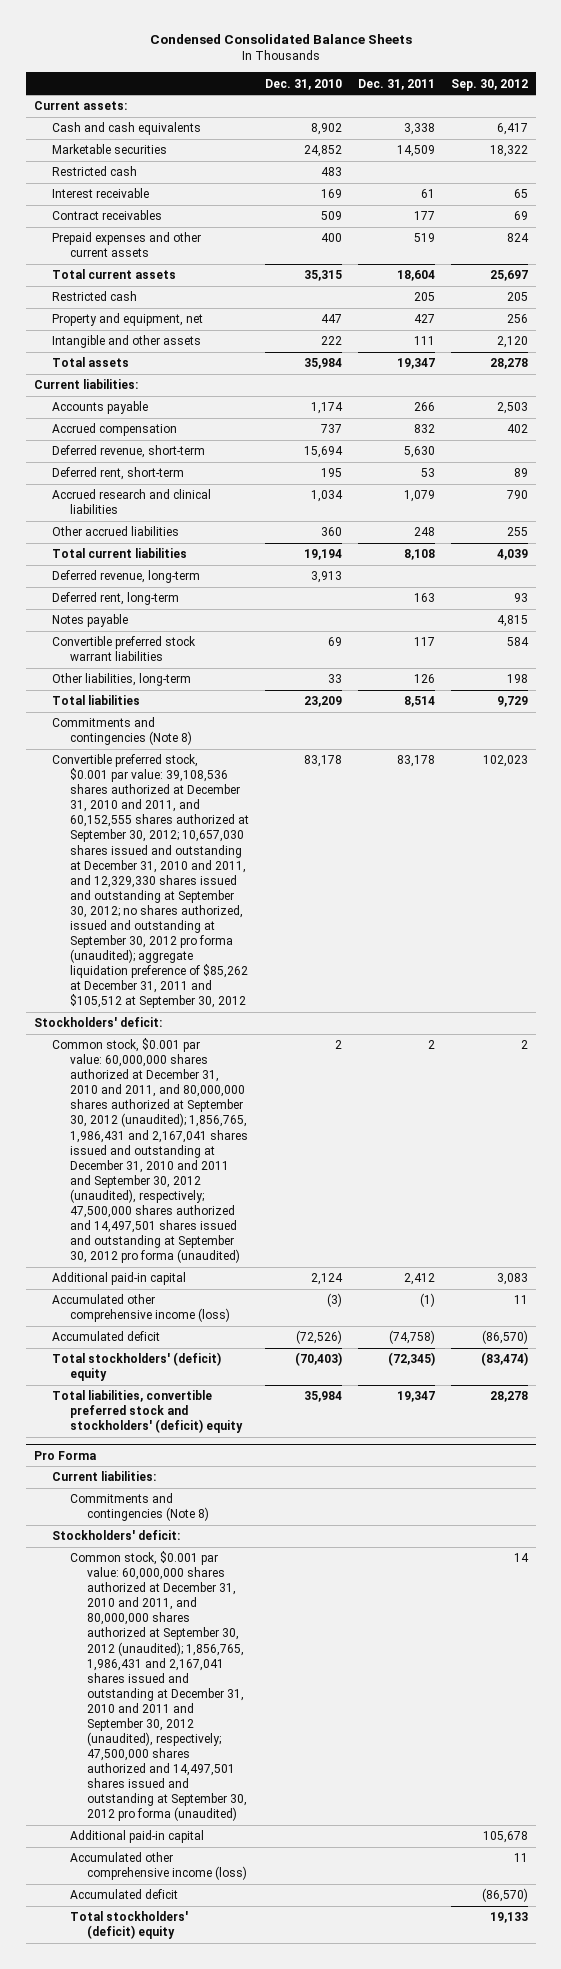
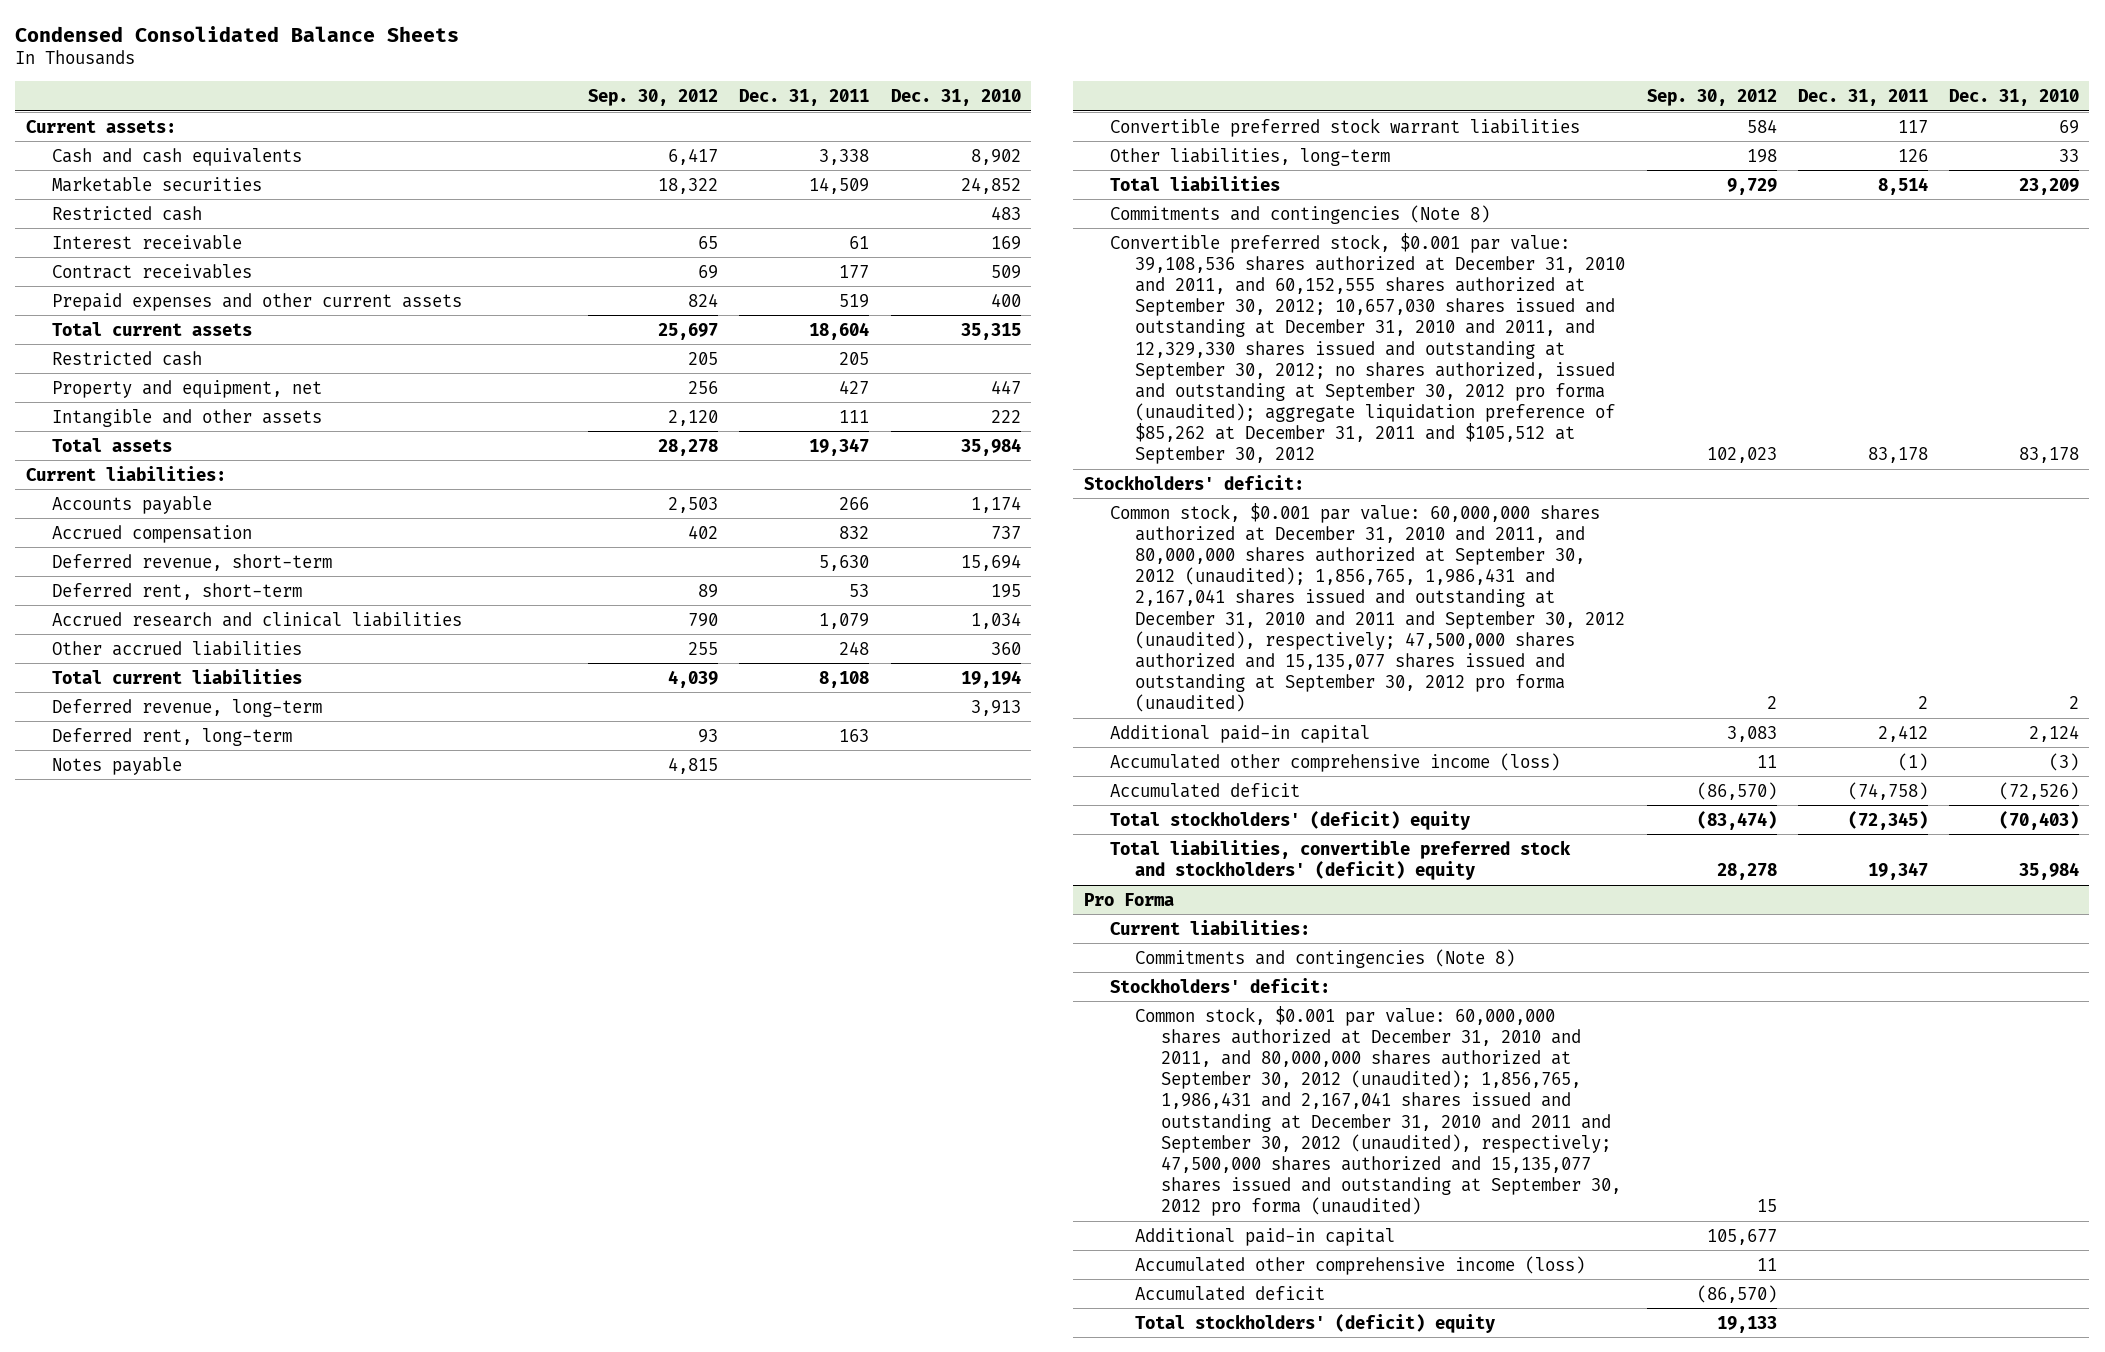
[51,1038,248,1264] Common stock, $0.001 par value: 60,000,000 shares authorized at December 31, 2010 and 2011, and 80,000,000 shares authorized at September 30, 2012 (unaudited); 1,856,765, 1,986,431 and 2,167,041 shares issued and outstanding at December 31, 2010 and 2011 and September 30, 2012 (unaudited), respectively; 47,500,000 shares authorized and 14,497,501 shares issued and outstanding at September 30, 2012 pro forma (unaudited) -> [1109,502,1626,713] Common stock, $0.001 par value: 60,000,000 shares authorized at December 31, 2010 and 2011, and 80,000,000 shares authorized at September 30, 2012 (unaudited); 1,856,765, 1,986,431 and 2,167,041 shares issued and outstanding at December 31, 2010 and 2011 and September 30, 2012 (unaudited), respectively; 47,500,000 shares authorized and 15,135,077 shares issued and outstanding at September 30, 2012 pro forma (unaudited)
[69,1551,248,1822] Common stock, $0.001 par value: 60,000,000 shares authorized at December 31, 2010 and 2011, and 80,000,000 shares authorized at September 30, 2012 (unaudited); 1,856,765, 1,986,431 and 2,167,041 shares issued and outstanding at December 31, 2010 and 2011 and September 30, 2012 (unaudited), respectively; 47,500,000 shares authorized and 14,497,501 shares issued and outstanding at September 30, 2012 pro forma (unaudited) -> [1135,1005,1622,1217] Common stock, $0.001 par value: 60,000,000 shares authorized at December 31, 2010 and 2011, and 80,000,000 shares authorized at September 30, 2012 (unaudited); 1,856,765, 1,986,431 and 2,167,041 shares issued and outstanding at December 31, 2010 and 2011 and September 30, 2012 (unaudited), respectively; 47,500,000 shares authorized and 15,135,077 shares issued and outstanding at September 30, 2012 pro forma (unaudited)
[513,1553,529,1563] 14 -> [1756,1199,1777,1213] 15
[482,1831,528,1844] 105,678 -> [1706,1228,1777,1245] 105,677

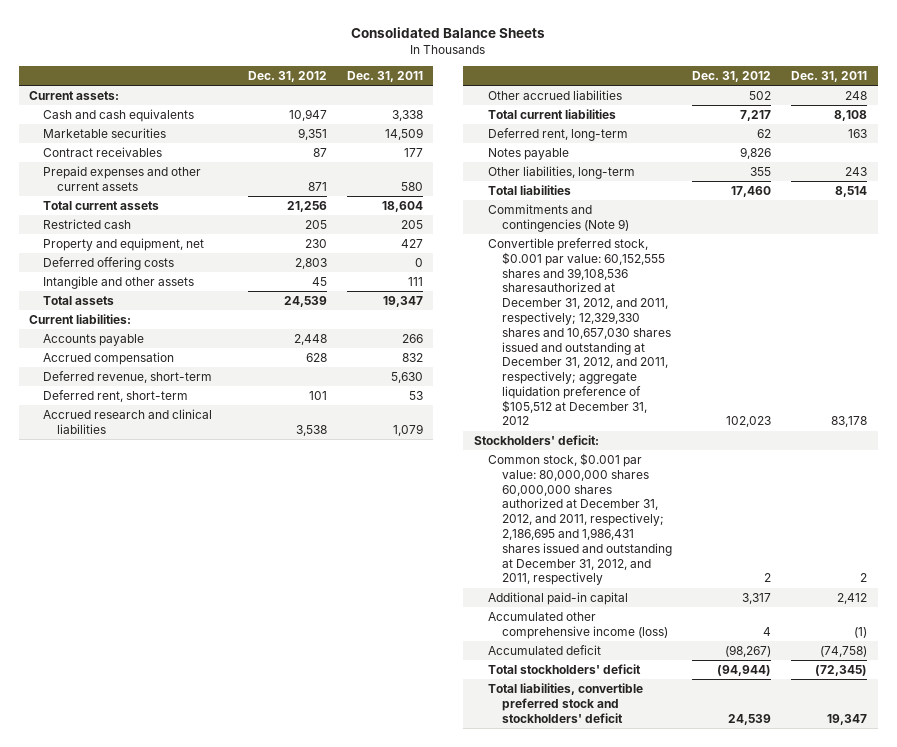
[15,25,460,42] Condensed Consolidated Balance Sheets -> [351,26,546,38] Consolidated Balance Sheets
[588,88,719,106] Sep. 30, 2012 -> none
[890,88,1021,106] Dec. 31, 2010 -> none
none -> [247,70,327,82] Dec. 31, 2012
[51,205,202,221] Restricted cash -> none
[51,234,242,250] Interest receivable -> none
[839,293,870,308] 519 -> [401,181,424,191] 580
none -> [43,256,175,270] Deferred offering costs
[51,698,322,717] Deferred revenue, long-term -> none
[1109,117,1580,137] Convertible preferred stock warrant liabilities -> none
[1897,148,1928,162] 126 -> [845,166,868,176] 243
[1109,204,1490,224] Commitments and contingencies (Note 8) -> [487,203,629,232] Commitments and contingencies (Note 9)
[1109,232,1626,465] Convertible preferred stock, $0.001 par value: 39,108,536 shares authorized at December 31, 2010 and 2011, and 60,152,555 shares authorized at September 30, 2012; 10,657,030 shares issued and outstanding at December 31, 2010 and 2011, and 12,329,330 shares issued and outstanding at September 30, 2012; no shares authorized, issued and outstanding at September 30, 2012 pro forma (unaudited); aggregate liquidation preference of $85,262 at December 31, 2011 and $105,512 at September 30, 2012 -> [487,237,671,426] Convertible preferred stock, $0.001 par value: 60,152,555 shares and 39,108,536 sharesauthorized at December 31, 2012, and 2011, respectively; 12,329,330 shares and 10,657,030 shares issued and outstanding at December 31, 2012, and 2011, respectively; aggregate liquidation preference of $105,512 at December 31, 2012
[1109,502,1626,713] Common stock, $0.001 par value: 60,000,000 shares authorized at December 31, 2010 and 2011, and 80,000,000 shares authorized at September 30, 2012 (unaudited); 1,856,765, 1,986,431 and 2,167,041 shares issued and outstanding at December 31, 2010 and 2011 and September 30, 2012 (unaudited), respectively; 47,500,000 shares authorized and 15,135,077 shares issued and outstanding at September 30, 2012 pro forma (unaudited) -> [487,452,672,586] Common stock, $0.001 par value: 80,000,000 shares 60,000,000 shares authorized at December 31, 2012, and 2011, respectively; 2,186,695 and 1,986,431 shares issued and outstanding at December 31, 2012, and 2011, respectively
[1083,892,1174,906] Pro Forma -> none
[1109,919,1310,935] Current liabilities: -> none
[1135,948,1516,968] Commitments and contingencies (Note 8) -> none
[1109,977,1330,993] Stockholders' deficit: -> none
[1135,1005,1622,1217] Common stock, $0.001 par value: 60,000,000 shares authorized at December 31, 2010 and 2011, and 80,000,000 shares authorized at September 30, 2012 (unaudited); 1,856,765, 1,986,431 and 2,167,041 shares issued and outstanding at December 31, 2010 and 2011 and September 30, 2012 (unaudited), respectively; 47,500,000 shares authorized and 15,135,077 shares issued and outstanding at September 30, 2012 pro forma (unaudited) -> none
[1135,1227,1396,1246] Additional paid-in capital -> none
[1135,1255,1586,1275] Accumulated other comprehensive income (loss) -> none
[1135,1285,1326,1301] Accumulated deficit -> none
[1135,1313,1496,1333] Total stockholders' (deficit) equity -> none
[1109,810,1470,830] Total stockholders' (deficit) equity -> [487,663,641,674] Total stockholders' deficit
[1109,839,1571,880] Total liabilities, convertible preferred stock and stockholders' (deficit) equity -> [487,682,643,723] Total liabilities, convertible preferred stock and stockholders' deficit

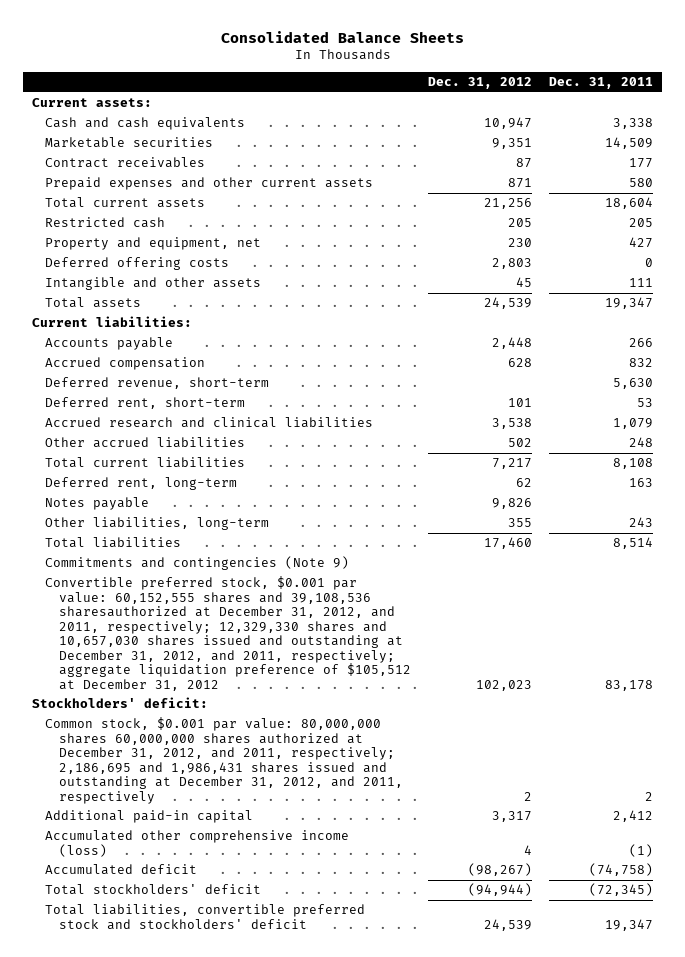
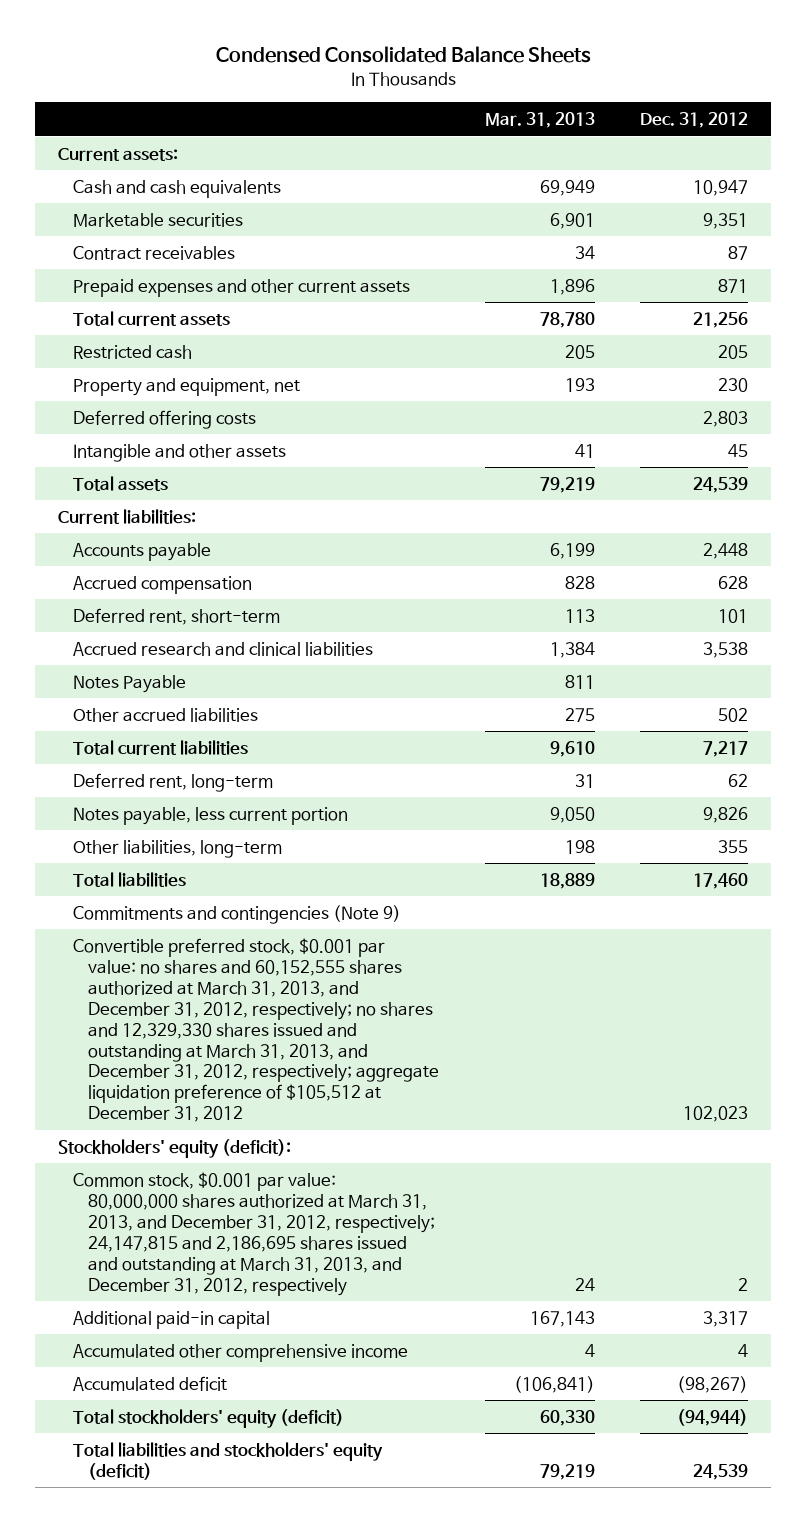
[220,30,464,43] Consolidated Balance Sheets -> [216,46,592,64] Condensed Consolidated Balance Sheets
[549,77,654,90] Dec. 31, 2011 -> none
none -> [484,112,595,129] Mar. 31, 2013
[45,377,270,390] Deferred revenue, short-term -> none
none -> [73,674,187,693] Notes Payable
[45,497,150,511] Notes payable -> [73,806,349,825] Notes payable, less current portion
[45,576,411,691] Convertible preferred stock, $0.001 par value: 60,152,555 shares and 39,108,536 sharesauthorized at December 31, 2012, and 2011, respectively; 12,329,330 shares and 10,657,030 shares issued and outstanding at December 31, 2012, and 2011, respectively; aggregate liquidation preference of $105,512 at December 31, 2012 -> [73,937,440,1123] Convertible preferred stock, $0.001 par value: no shares and 60,152,555 shares authorized at March 31, 2013, and December 31, 2012, respectively; no shares and 12,329,330 shares issued and outstanding at March 31, 2013, and December 31, 2012, respectively; aggregate liquidation preference of $105,512 at December 31, 2012
[31,697,208,709] Stockholders' deficit: -> [58,1138,292,1158] Stockholders' equity (deficit):
[45,717,403,804] Common stock, $0.001 par value: 80,000,000 shares 60,000,000 shares authorized at December 31, 2012, and 2011, respectively; 2,186,695 and 1,986,431 shares issued and outstanding at December 31, 2012, and 2011, respectively -> [73,1171,436,1296] Common stock, $0.001 par value: 80,000,000 shares authorized at March 31, 2013, and December 31, 2012, respectively; 24,147,815 and 2,186,695 shares issued and outstanding at March 31, 2013, and December 31, 2012, respectively
[45,830,350,857] Accumulated other comprehensive income (loss) -> [73,1343,409,1362] Accumulated other comprehensive income
[45,884,262,896] Total stockholders' deficit -> [73,1408,345,1428] Total stockholders' equity (deficit)
[45,904,366,930] Total liabilities, convertible preferred stock and stockholders' deficit -> [73,1441,384,1480] Total liabilities and stockholders' equity (deficit)

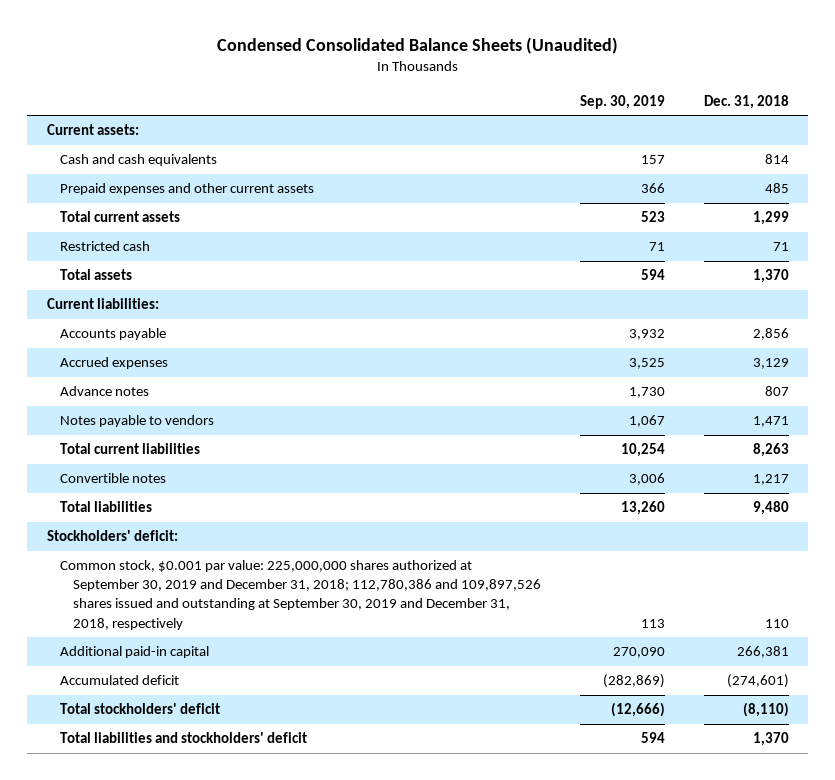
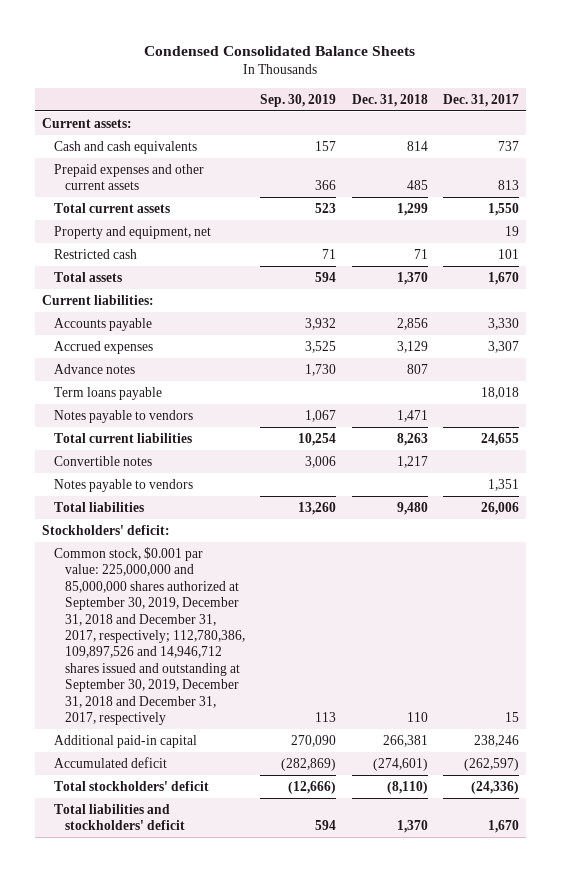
[216,36,618,54] Condensed Consolidated Balance Sheets (Unaudited) -> [144,45,416,56] Condensed Consolidated Balance Sheets
none -> [442,93,519,107] Dec. 31, 2017
none -> [53,225,211,239] Property and equipment, net
none -> [53,386,162,400] Term loans payable
none -> [53,478,193,492] Notes payable to vendors
[59,560,542,630] Common stock, $0.001 par value: 225,000,000 shares authorized at September 30, 2019 and December 31, 2018; 112,780,386 and 109,897,526 shares issued and outstanding at September 30, 2019 and December 31, 2018, respectively -> [53,546,246,726] Common stock, $0.001 par value: 225,000,000 and 85,000,000 shares authorized at September 30, 2019, December 31, 2018 and December 31, 2017, respectively; 112,780,386, 109,897,526 and 14,946,712 shares issued and outstanding at September 30, 2019, December 31, 2018 and December 31, 2017, respectively

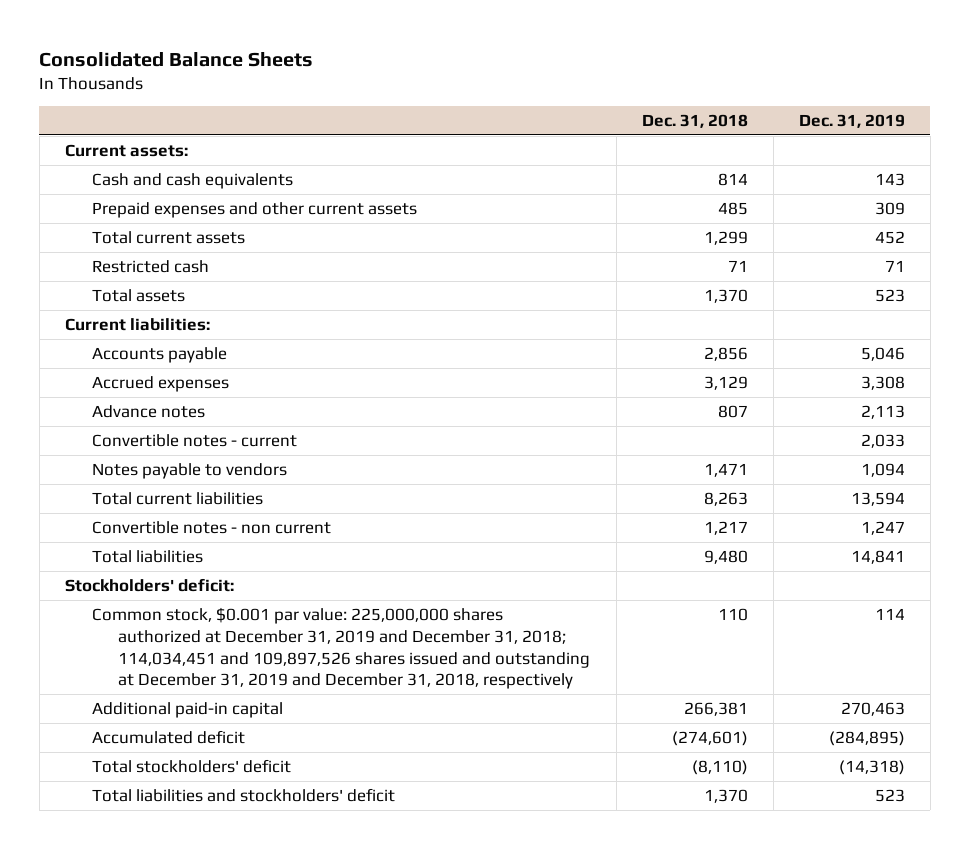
[144,45,416,56] Condensed Consolidated Balance Sheets -> [39,51,314,67] Consolidated Balance Sheets
[260,93,337,107] Sep. 30, 2019 -> none
[442,93,519,107] Dec. 31, 2017 -> none
none -> [798,114,905,129] Dec. 31, 2019
[53,225,211,239] Property and equipment, net -> none
[53,386,162,400] Term loans payable -> none
none -> [91,433,297,447] Convertible notes - current
[53,478,193,492] Notes payable to vendors -> none
[53,455,152,466] Convertible notes -> [91,520,331,534] Convertible notes - non current
[53,546,246,726] Common stock, $0.001 par value: 225,000,000 and 85,000,000 shares authorized at September 30, 2019, December 31, 2018 and December 31, 2017, respectively; 112,780,386, 109,897,526 and 14,946,712 shares issued and outstanding at September 30, 2019, December 31, 2018 and December 31, 2017, respectively -> [91,606,591,690] Common stock, $0.001 par value: 225,000,000 shares authorized at December 31, 2019 and December 31, 2018; 114,034,451 and 109,897,526 shares issued and outstanding at December 31, 2019 and December 31, 2018, respectively

